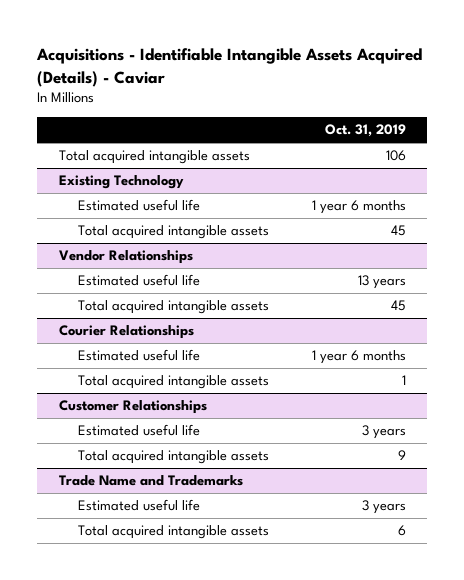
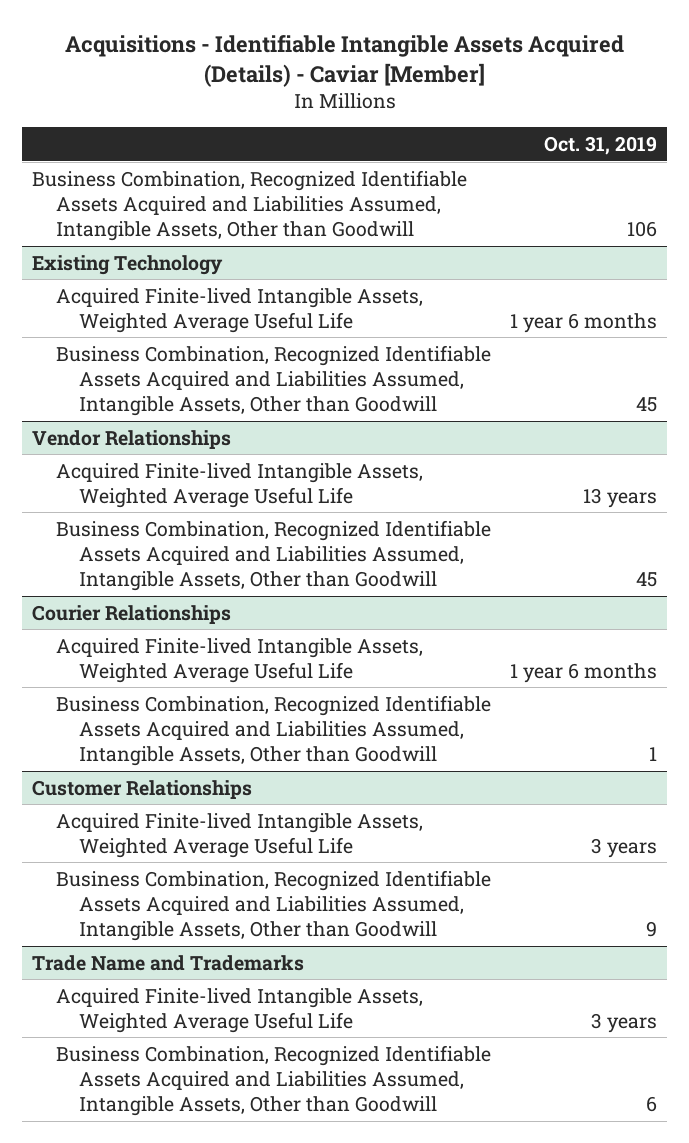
[36,47,423,87] Acquisitions - Identifiable Intangible Assets Acquired (Details) - Caviar -> [64,34,624,87] Acquisitions - Identifiable Intangible Assets Acquired (Details) - Caviar [Member]
[58,150,250,165] Total acquired intangible assets -> [31,169,467,241] Business Combination, Recognized Identifiable Assets Acquired and Liabilities Assumed, Intangible Assets, Other than Goodwill
[77,199,200,212] Estimated useful life -> [55,287,423,333] Acquired Finite-lived Intangible Assets, Weighted Average Useful Life
[77,225,269,240] Total acquired intangible assets -> [55,344,491,416] Business Combination, Recognized Identifiable Assets Acquired and Liabilities Assumed, Intangible Assets, Other than Goodwill
[77,274,200,287] Estimated useful life -> [55,462,423,508] Acquired Finite-lived Intangible Assets, Weighted Average Useful Life
[77,300,269,315] Total acquired intangible assets -> [55,519,491,591] Business Combination, Recognized Identifiable Assets Acquired and Liabilities Assumed, Intangible Assets, Other than Goodwill
[77,349,200,362] Estimated useful life -> [55,637,423,683] Acquired Finite-lived Intangible Assets, Weighted Average Useful Life
[77,375,269,390] Total acquired intangible assets -> [55,694,491,766] Business Combination, Recognized Identifiable Assets Acquired and Liabilities Assumed, Intangible Assets, Other than Goodwill
[77,424,200,437] Estimated useful life -> [55,812,423,858] Acquired Finite-lived Intangible Assets, Weighted Average Useful Life
[77,450,269,465] Total acquired intangible assets -> [55,869,491,941] Business Combination, Recognized Identifiable Assets Acquired and Liabilities Assumed, Intangible Assets, Other than Goodwill
[77,499,200,512] Estimated useful life -> [55,987,423,1033] Acquired Finite-lived Intangible Assets, Weighted Average Useful Life
[77,525,269,540] Total acquired intangible assets -> [55,1044,491,1116] Business Combination, Recognized Identifiable Assets Acquired and Liabilities Assumed, Intangible Assets, Other than Goodwill

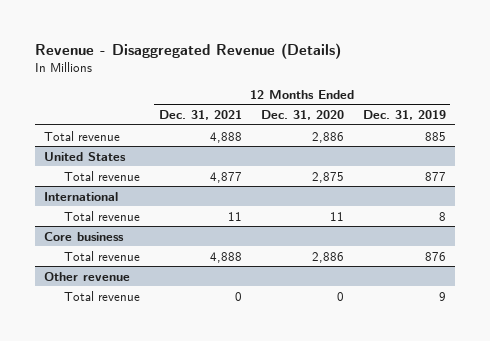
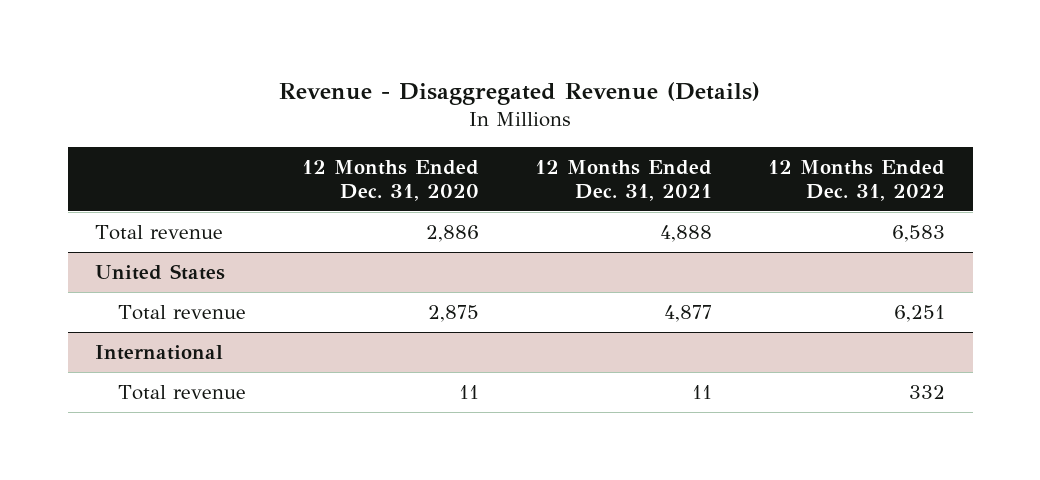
[362,110,446,121] Dec. 31, 2019 -> none
none -> [767,159,945,201] 12 Months Ended Dec. 31, 2022
[44,231,125,241] Core business -> none
[64,250,141,261] Total revenue -> none
[44,271,131,281] Other revenue -> none
[64,290,141,301] Total revenue -> none

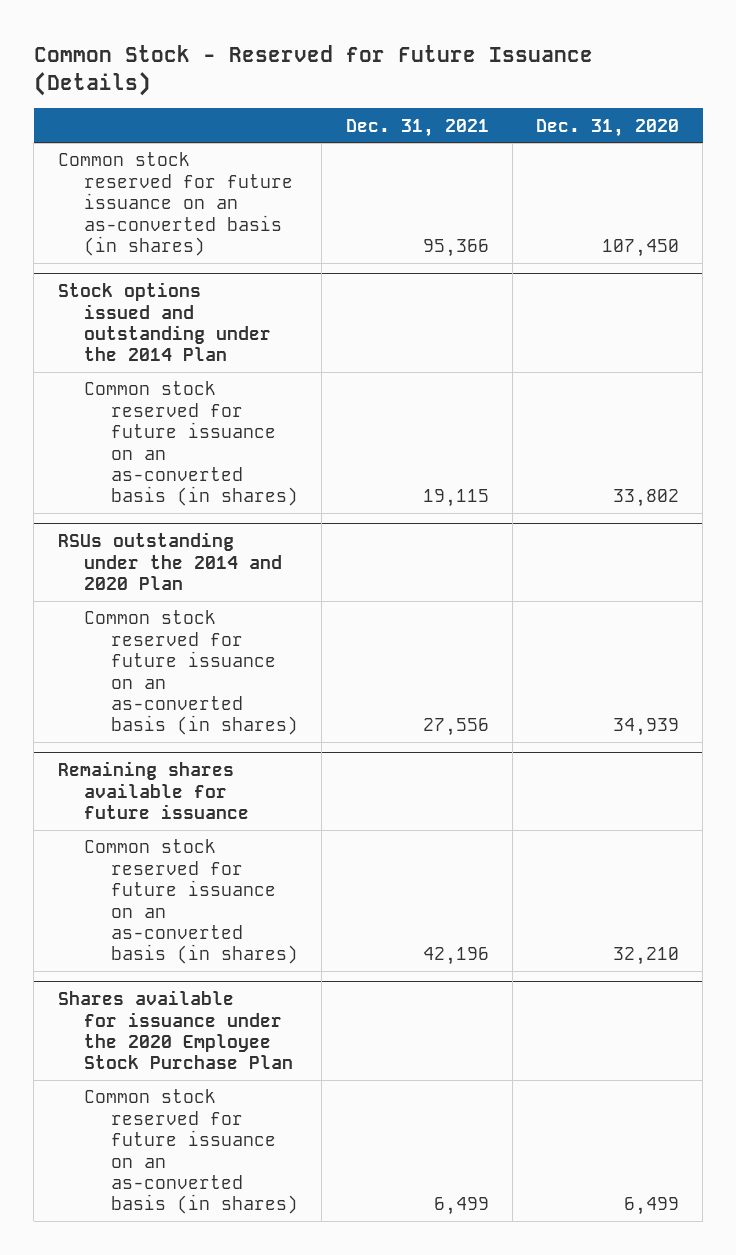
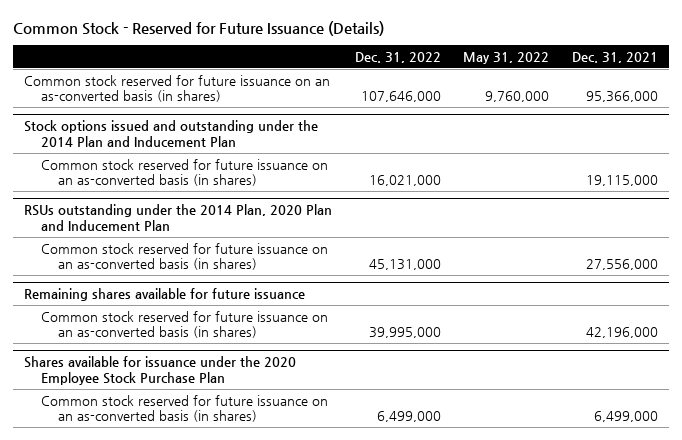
[535,118,679,137] Dec. 31, 2020 -> none
none -> [354,52,441,64] Dec. 31, 2022
none -> [463,52,550,65] May 31, 2022
[422,238,489,257] 95,366 -> [586,91,659,103] 95,366,000
[57,282,272,362] Stock options issued and outstanding under the 2014 Plan -> [23,120,318,148] Stock options issued and outstanding under the 2014 Plan and Inducement Plan
[422,489,489,508] 19,115 -> [586,175,659,187] 19,115,000
[57,532,283,590] RSUs outstanding under the 2014 and 2020 Plan -> [23,204,332,232] RSUs outstanding under the 2014 Plan, 2020 Plan and Inducement Plan
[422,718,489,737] 27,556 -> [586,259,659,271] 27,556,000
[422,947,489,966] 42,196 -> [586,327,659,339] 42,196,000
[433,1197,489,1216] 6,499 -> [594,411,659,423] 6,499,000

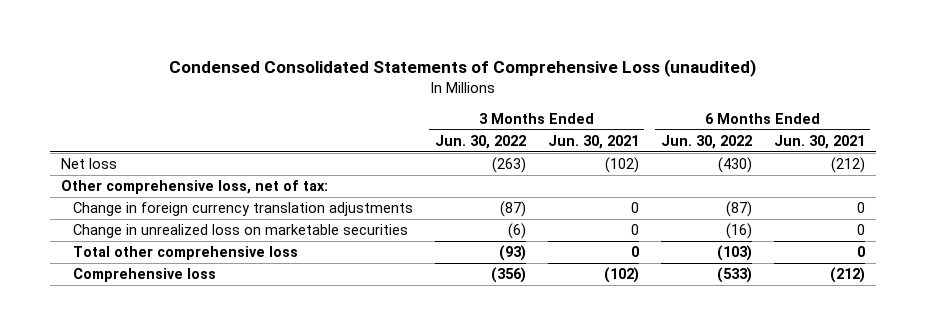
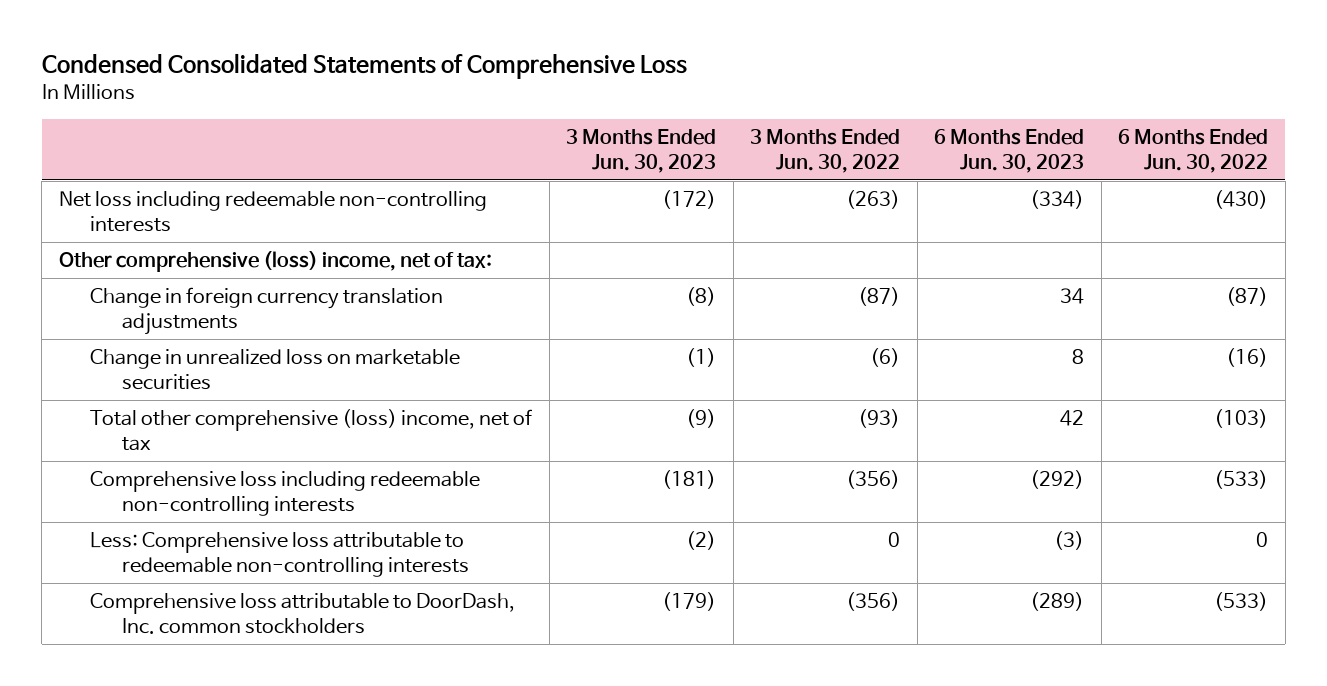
[168,58,756,77] Condensed Consolidated Statements of Comprehensive Loss (unaudited) -> [41,53,687,80] Condensed Consolidated Statements of Comprehensive Loss
[547,134,639,149] Jun. 30, 2021 -> none
[773,134,865,149] Jun. 30, 2021 -> none
none -> [566,128,717,173] 3 Months Ended Jun. 30, 2023
none -> [934,128,1085,173] 6 Months Ended Jun. 30, 2023
[61,158,118,170] Net loss -> [58,190,487,232] Net loss including redeemable non-controlling interests
[61,180,329,195] Other comprehensive loss, net of tax: -> [58,250,492,272] Other comprehensive (loss) income, net of tax:
[72,246,298,261] Total other comprehensive loss -> [90,408,533,451] Total other comprehensive (loss) income, net of tax
none -> [90,470,481,516] Comprehensive loss including redeemable non-controlling interests
none -> [90,531,469,577] Less: Comprehensive loss attributable to redeemable non-controlling interests
[72,268,216,283] Comprehensive loss -> [90,592,516,634] Comprehensive loss attributable to DoorDash, Inc. common stockholders

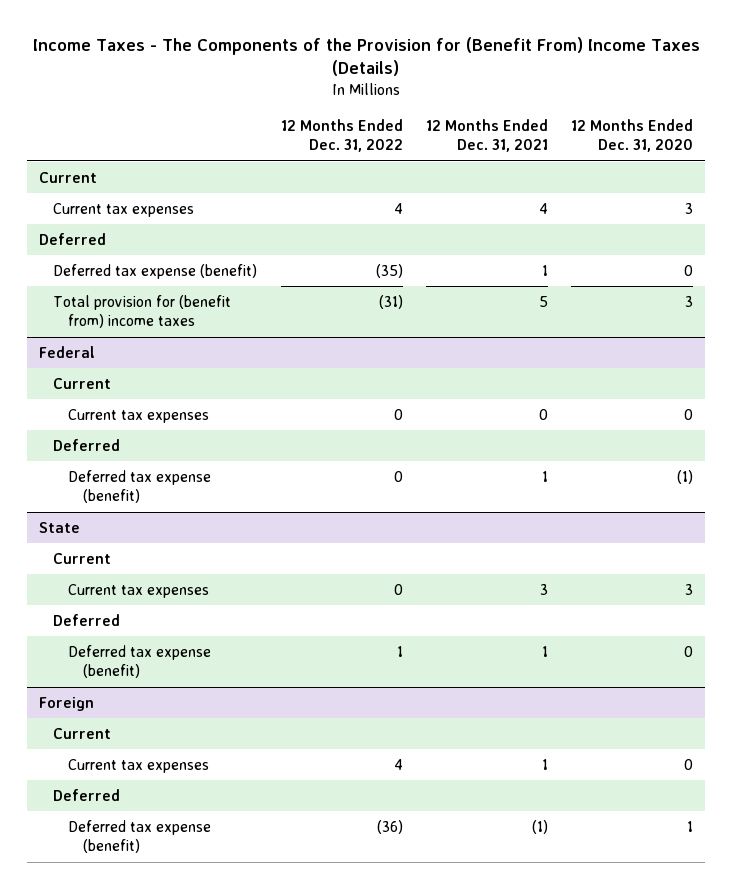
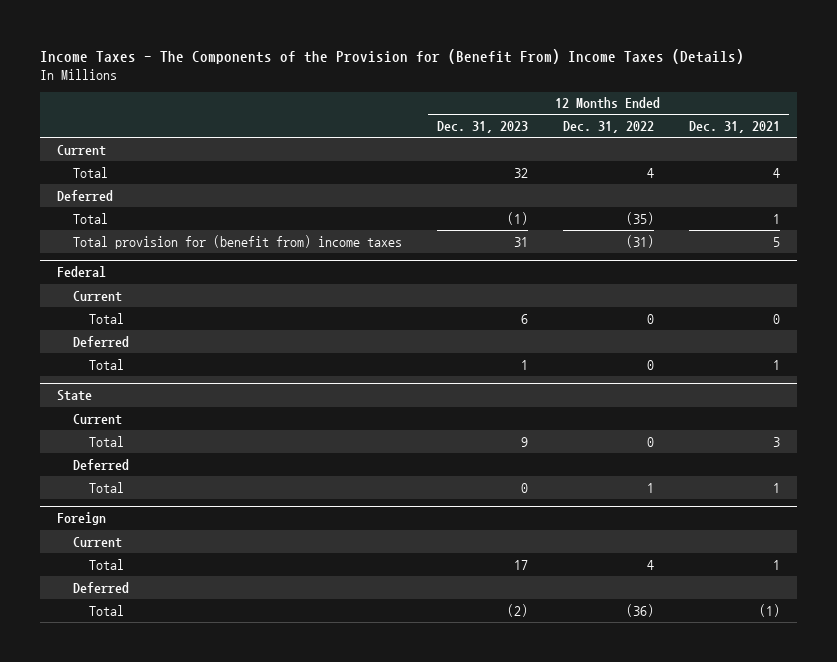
[571,118,694,153] 12 Months Ended Dec. 31, 2020 -> none
none -> [437,120,529,133] Dec. 31, 2023
[53,202,195,217] Current tax expenses -> [73,166,109,178] Total
[53,263,258,279] Deferred tax expense (benefit) -> [73,212,109,224] Total
[67,408,209,423] Current tax expenses -> [89,312,125,324] Total
[67,469,211,504] Deferred tax expense (benefit) -> [89,358,125,370] Total
[67,583,209,598] Current tax expenses -> [89,435,125,447] Total
[67,644,211,679] Deferred tax expense (benefit) -> [89,481,125,493] Total
[67,758,209,773] Current tax expenses -> [89,558,125,570] Total
[67,819,211,854] Deferred tax expense (benefit) -> [89,604,125,616] Total

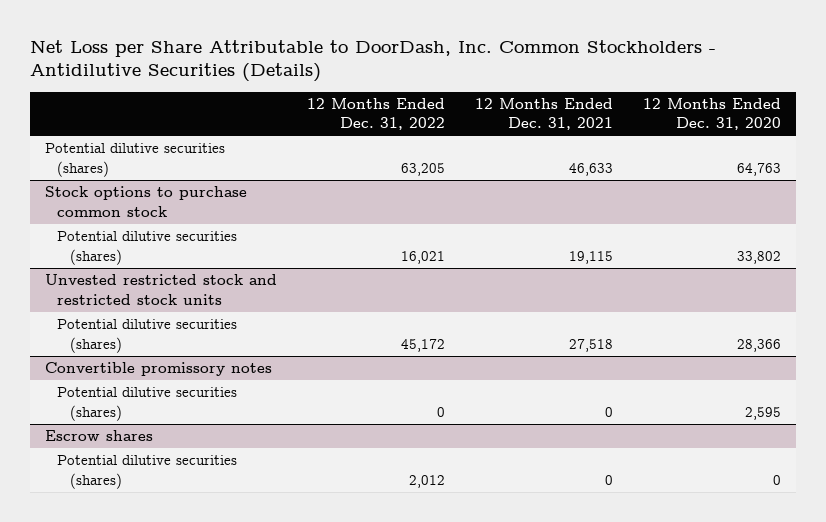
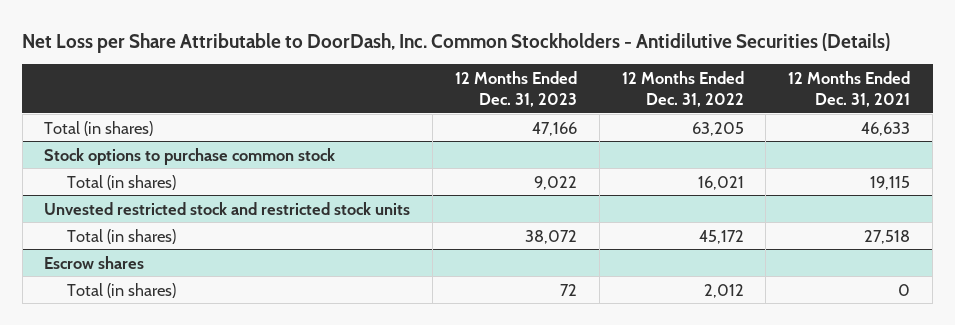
[642,97,781,131] 12 Months Ended Dec. 31, 2020 -> none
none -> [454,71,577,107] 12 Months Ended Dec. 31, 2023
[44,143,225,177] Potential dilutive securities (shares) -> [44,120,154,136] Total (in shares)
[57,231,238,265] Potential dilutive securities (shares) -> [67,174,177,190] Total (in shares)
[44,362,272,377] Convertible promissory notes -> none
[57,387,238,421] Potential dilutive securities (shares) -> none
[57,319,238,353] Potential dilutive securities (shares) -> [67,228,177,244] Total (in shares)
[57,455,238,489] Potential dilutive securities (shares) -> [67,282,177,298] Total (in shares)

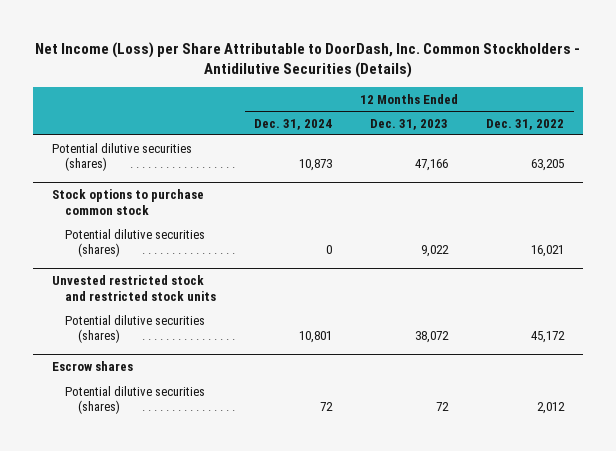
[22,32,891,53] Net Loss per Share Attributable to DoorDash, Inc. Common Stockholders - Antidilutive Securities (Details) -> [35,41,581,79] Net Income (Loss) per Share Attributable to DoorDash, Inc. Common Stockholders - Antidilutive Securities (Details)
[788,71,911,107] 12 Months Ended Dec. 31, 2021 -> none
none -> [254,118,333,130] Dec. 31, 2024
[44,120,154,136] Total (in shares) -> [52,142,193,172] Potential dilutive securities (shares)
[67,174,177,190] Total (in shares) -> [64,228,205,258] Potential dilutive securities (shares)
[67,228,177,244] Total (in shares) -> [64,314,205,344] Potential dilutive securities (shares)
[67,282,177,298] Total (in shares) -> [64,385,205,415] Potential dilutive securities (shares)

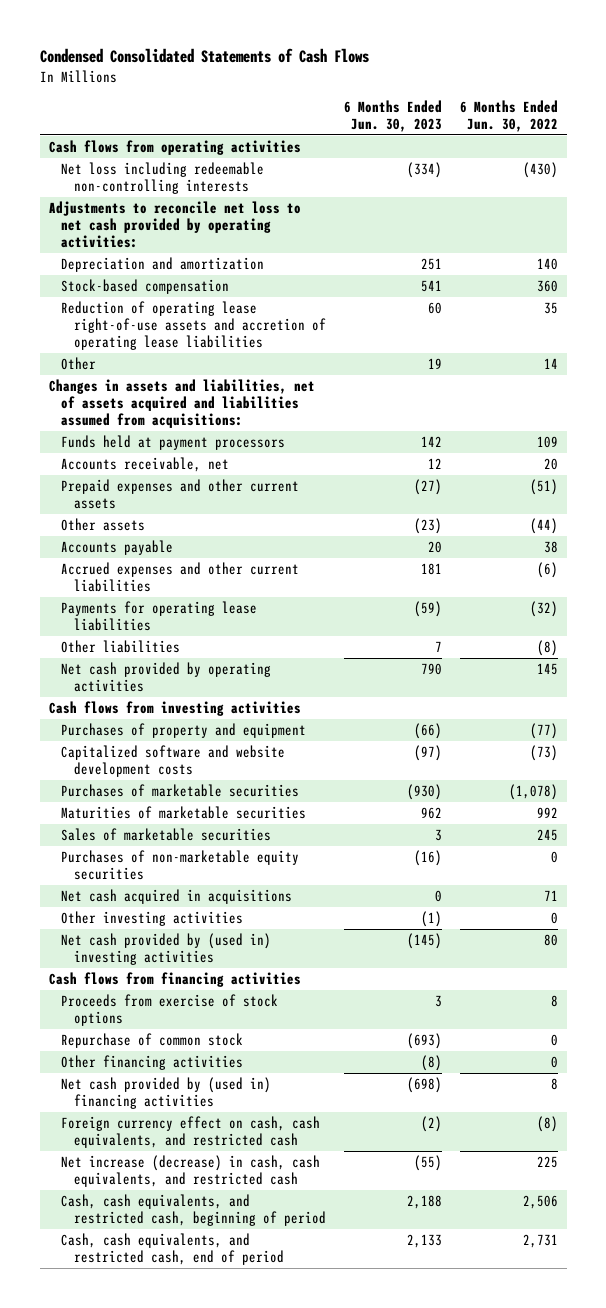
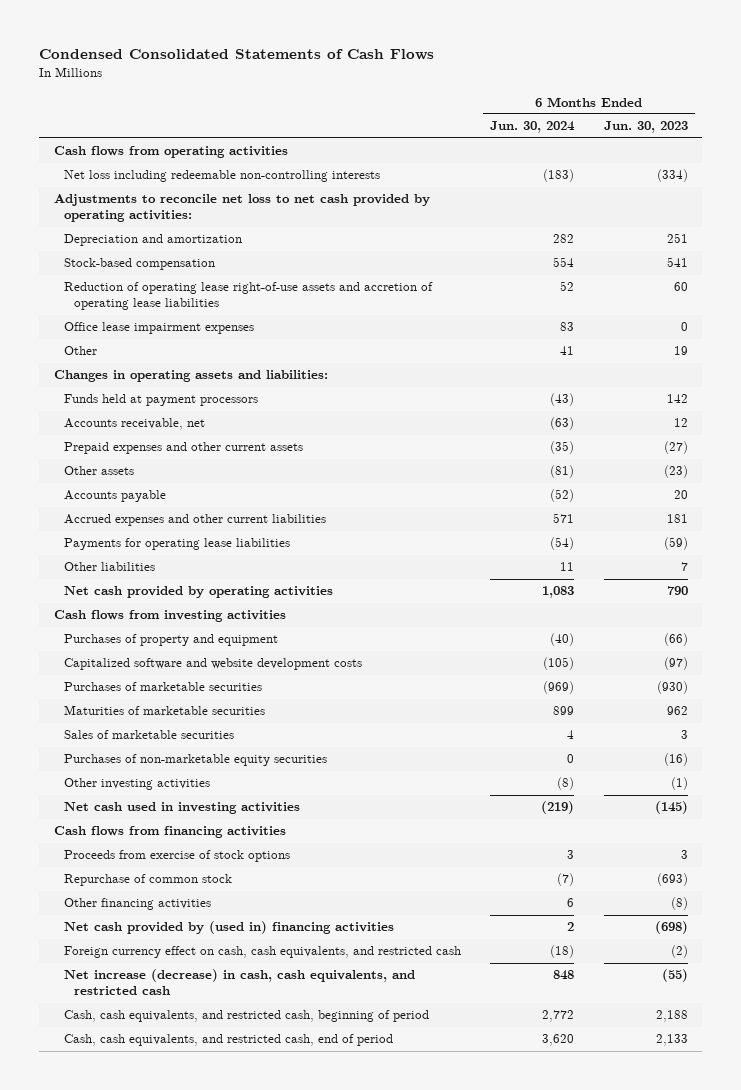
[459,100,558,133] 6 Months Ended Jun. 30, 2022 -> none
none -> [490,121,576,134] Jun. 30, 2024
none -> [63,322,254,335] Office lease impairment expenses
[48,378,315,429] Changes in assets and liabilities, net of assets acquired and liabilities assumed from acquisitions: -> [53,370,328,383] Changes in operating assets and liabilities:
[61,888,293,904] Net cash acquired in acquisitions -> none
[61,932,272,965] Net cash provided by (used in) investing activities -> [63,802,300,815] Net cash used in investing activities

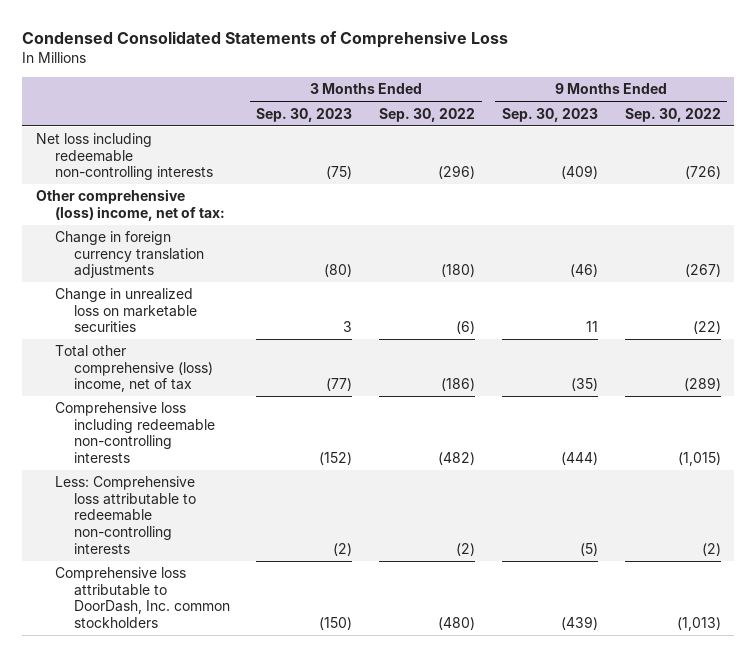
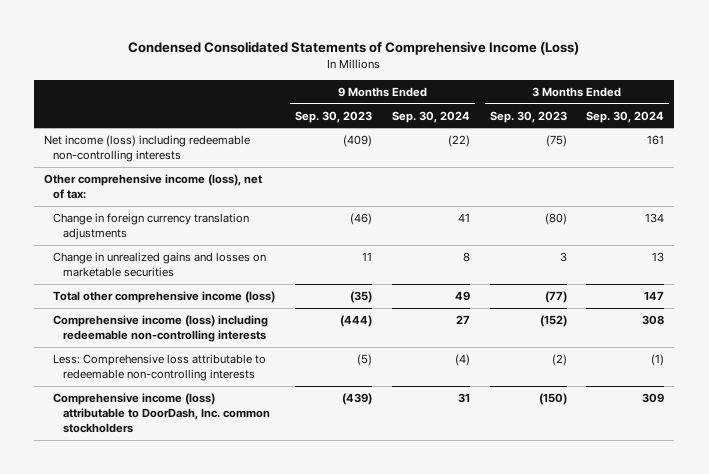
[22,31,509,49] Condensed Consolidated Statements of Comprehensive Loss -> [128,41,580,56] Condensed Consolidated Statements of Comprehensive Income (Loss)
[379,107,476,122] Sep. 30, 2022 -> none
[624,107,721,122] Sep. 30, 2022 -> none
none -> [391,110,470,123] Sep. 30, 2024
none -> [586,110,665,123] Sep. 30, 2024
[35,133,213,181] Net loss including redeemable non-controlling interests -> [44,135,251,163] Net income (loss) including redeemable non-controlling interests
[35,189,225,221] Other comprehensive (loss) income, net of tax: -> [44,174,263,200] Other comprehensive income (loss), net of tax:
[54,288,197,333] Change in unrealized loss on marketable securities -> [53,252,267,278] Change in unrealized gains and losses on marketable securities
[54,345,213,393] Total other comprehensive (loss) income, net of tax -> [53,291,276,304] Total other comprehensive income (loss)
[54,402,215,463] Comprehensive loss including redeemable non-controlling interests -> [53,315,269,343] Comprehensive income (loss) including redeemable non-controlling interests
[54,567,230,628] Comprehensive loss attributable to DoorDash, Inc. common stockholders -> [53,393,270,434] Comprehensive income (loss) attributable to DoorDash, Inc. common stockholders

